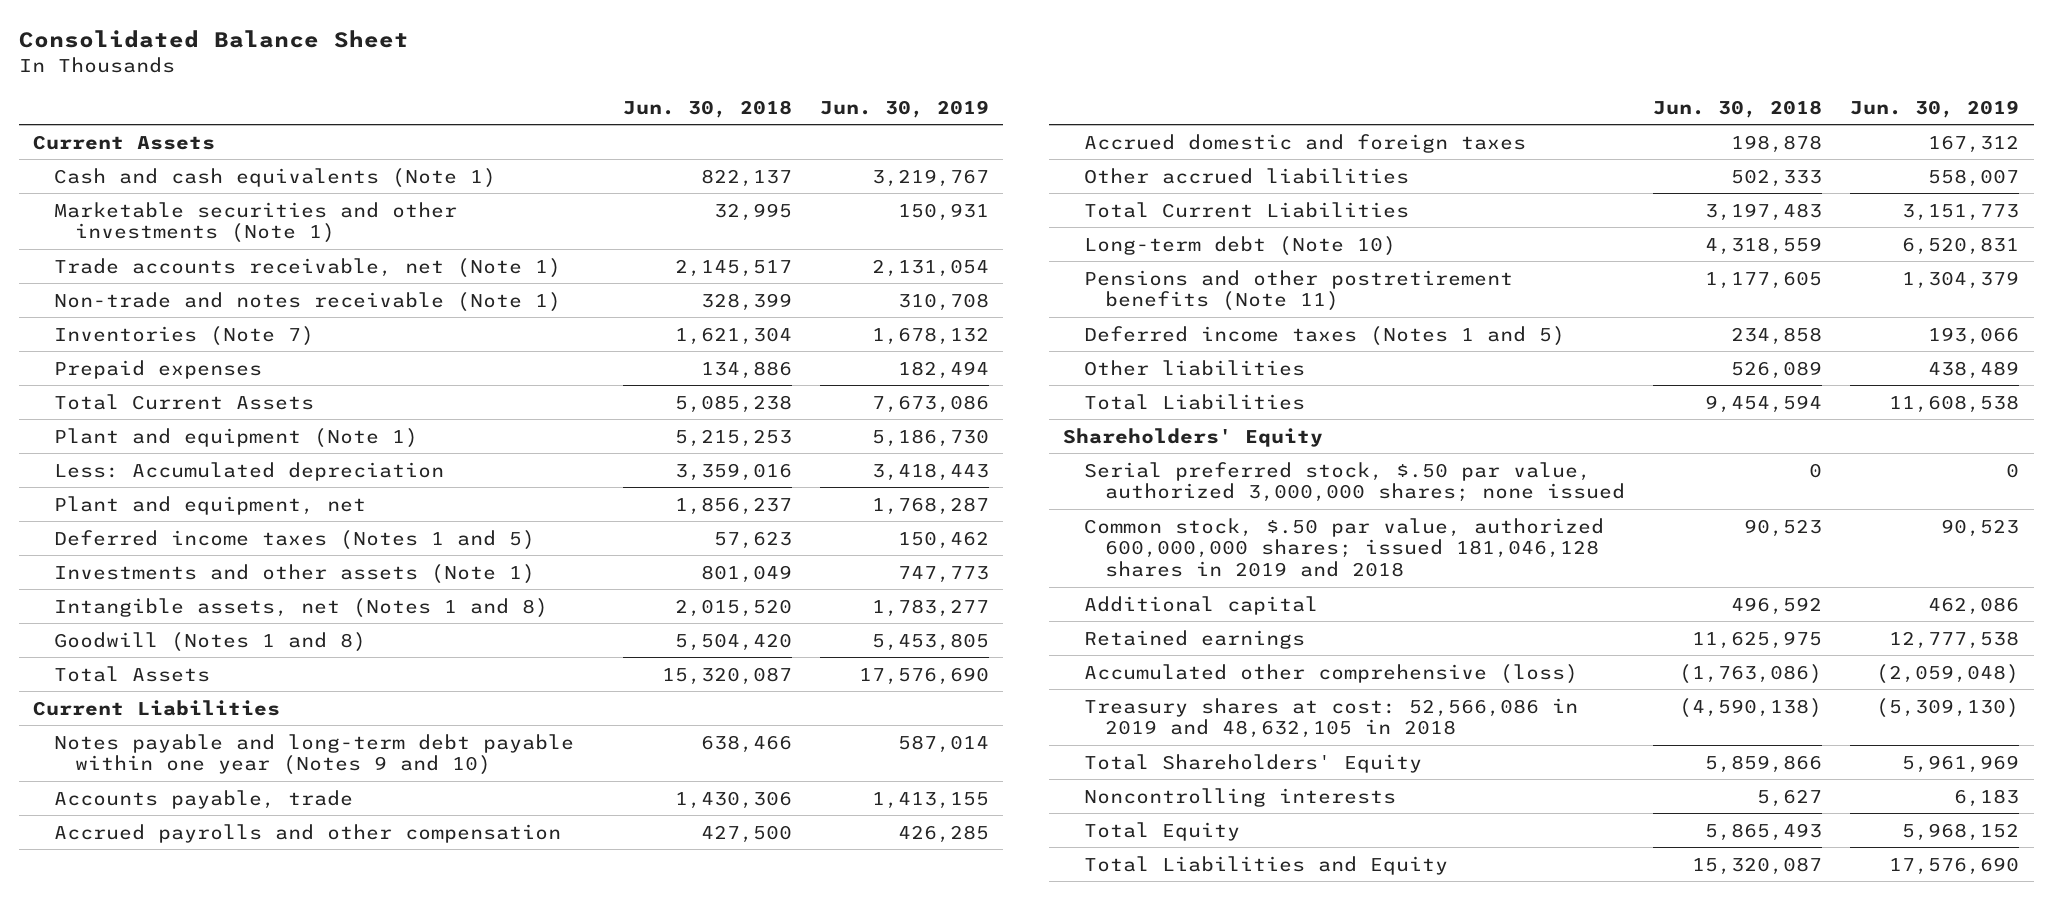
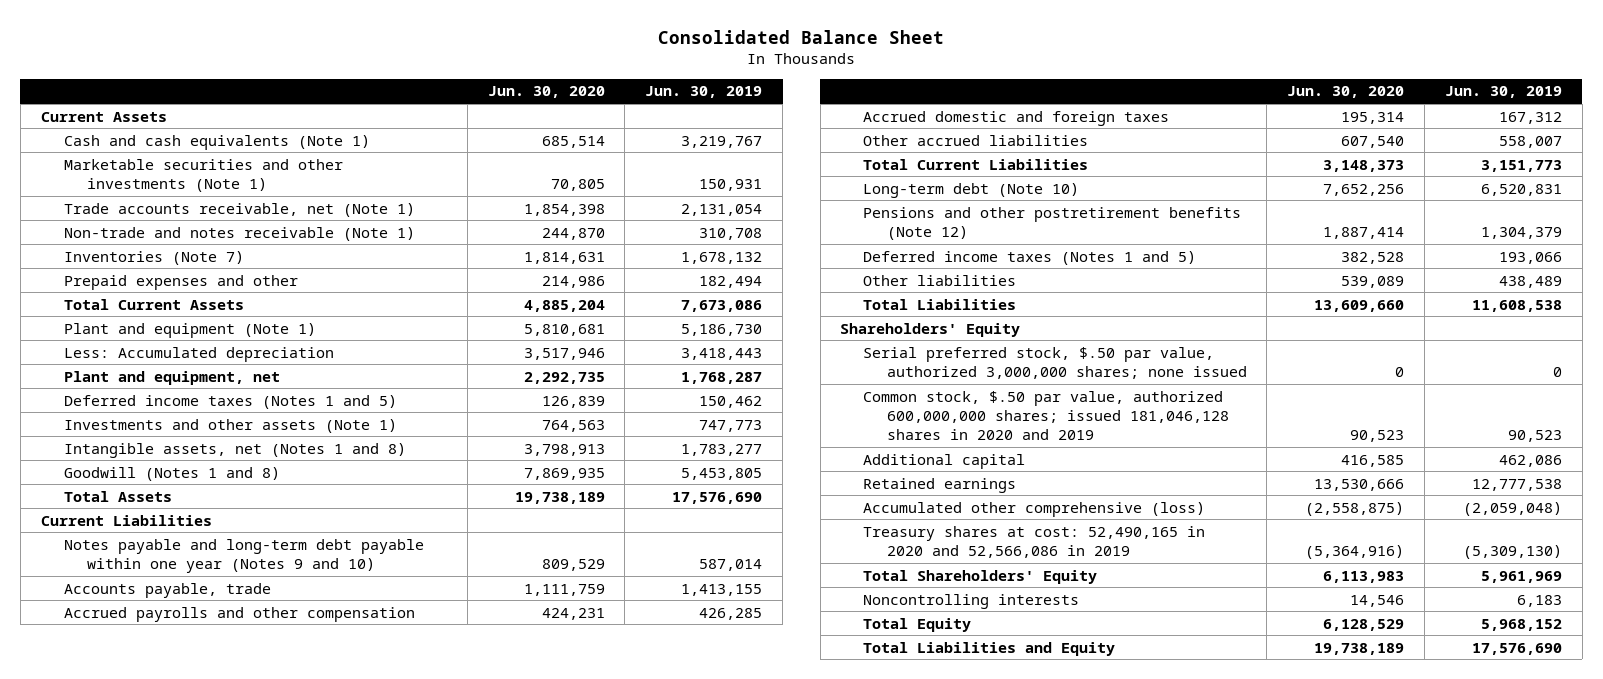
[622,99,792,118] Jun. 30, 2018 -> none
none -> [487,86,605,99] Jun. 30, 2020
[53,359,262,379] Prepaid expenses -> [63,274,298,290] Prepaid expenses and other
[1083,269,1513,312] Pensions and other postretirement benefits (Note 11) -> [863,206,1242,240] Pensions and other postretirement benefits (Note 12)
[1083,517,1604,578] Common stock, $.50 par value, authorized 600,000,000 shares; issued 181,046,128 shares in 2019 and 2018 -> [863,390,1229,441] Common stock, $.50 par value, authorized 600,000,000 shares; issued 181,046,128 shares in 2020 and 2019
[1083,697,1578,739] Treasury shares at cost: 52,566,086 in 2019 and 48,632,105 in 2018 -> [863,525,1206,558] Treasury shares at cost: 52,490,165 in 2020 and 52,566,086 in 2019

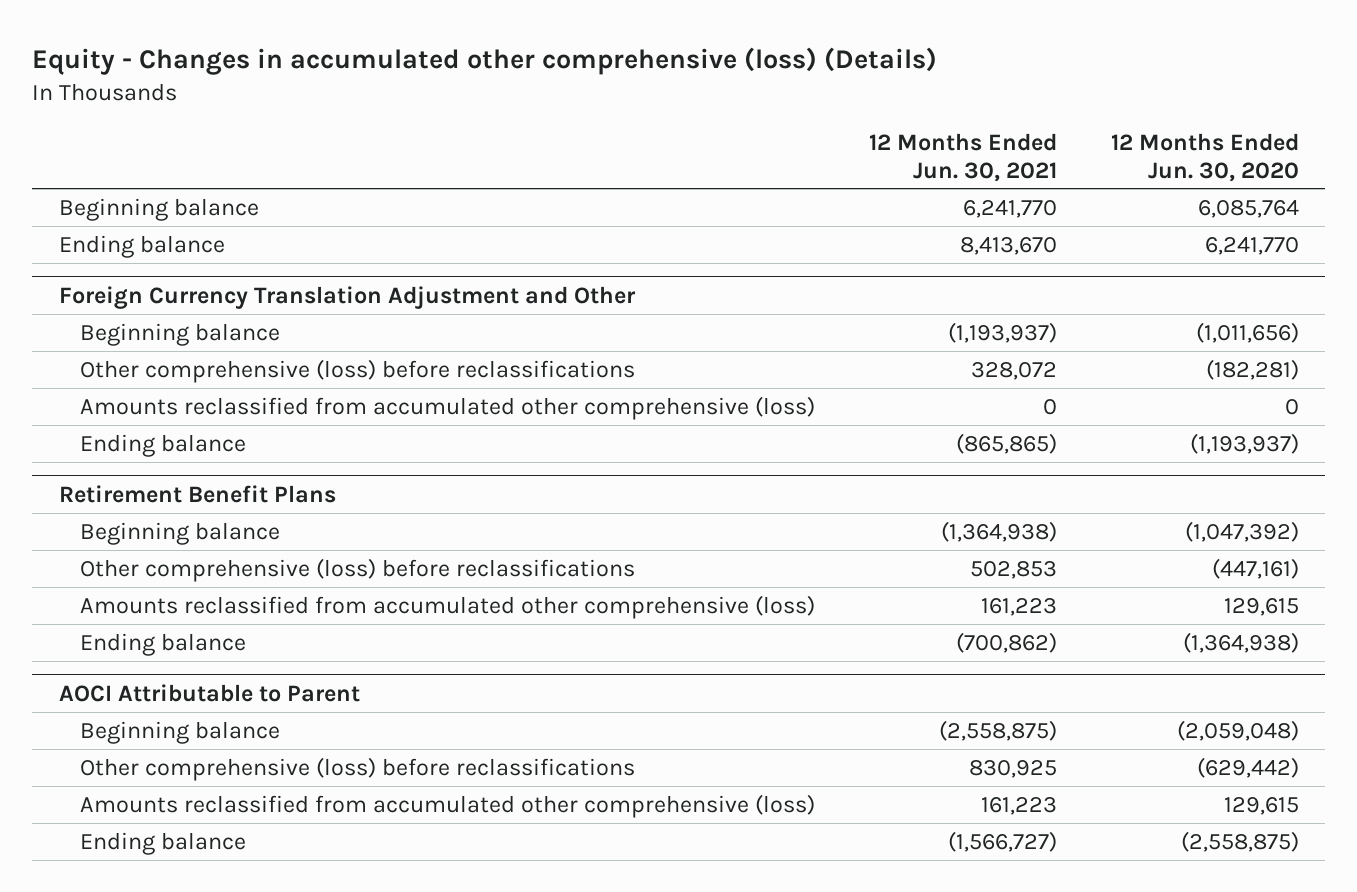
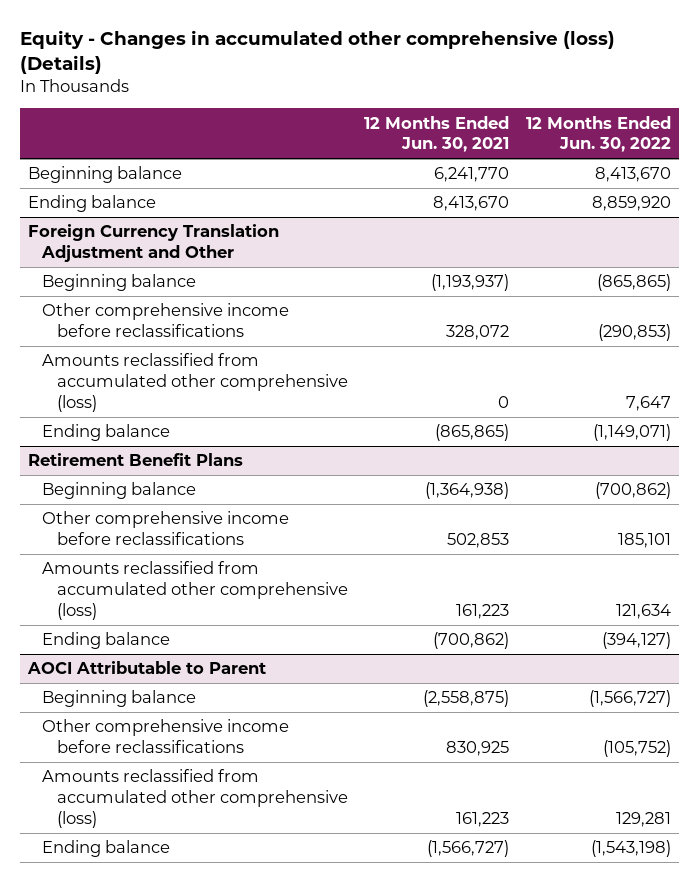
[1110,132,1299,182] 12 Months Ended Jun. 30, 2020 -> none
none -> [526,115,672,153] 12 Months Ended Jun. 30, 2022
[80,358,636,383] Other comprehensive (loss) before reclassifications -> [42,303,290,338] Other comprehensive income before reclassifications
[80,557,636,582] Other comprehensive (loss) before reclassifications -> [42,511,290,546] Other comprehensive income before reclassifications
[80,756,636,781] Other comprehensive (loss) before reclassifications -> [42,719,290,754] Other comprehensive income before reclassifications

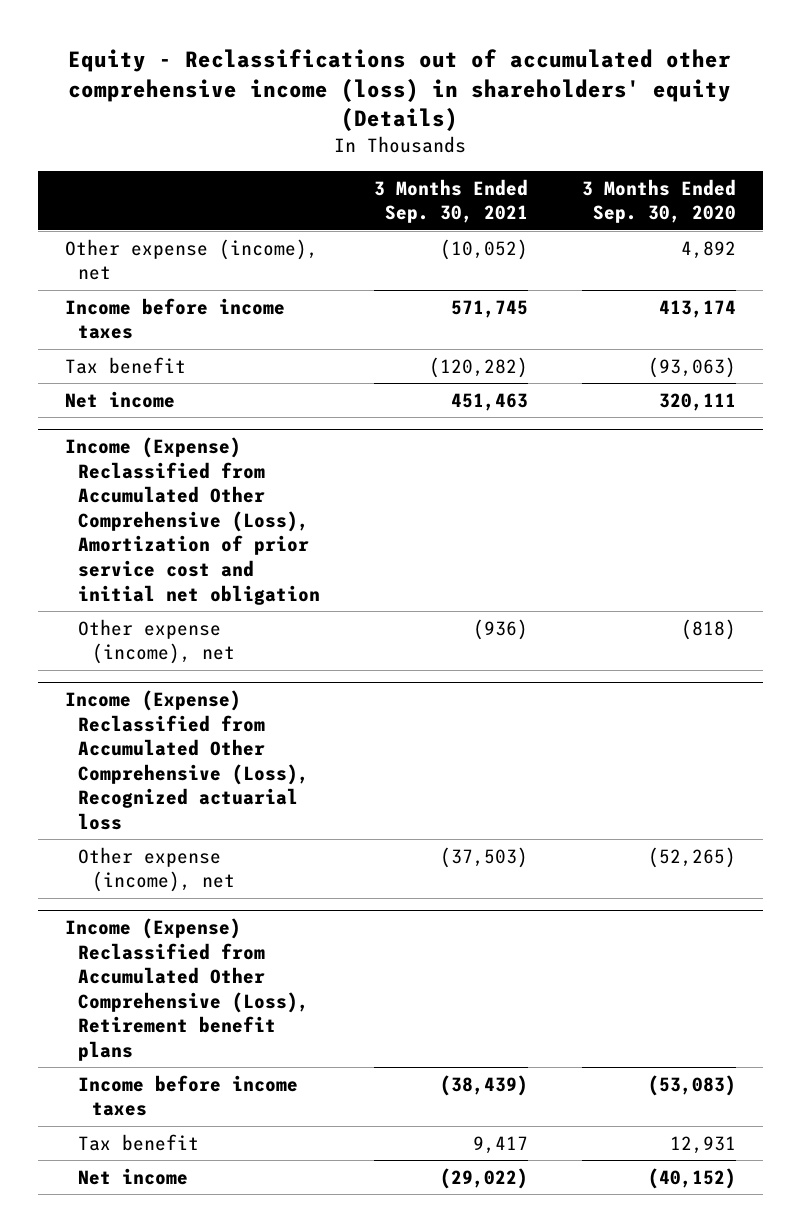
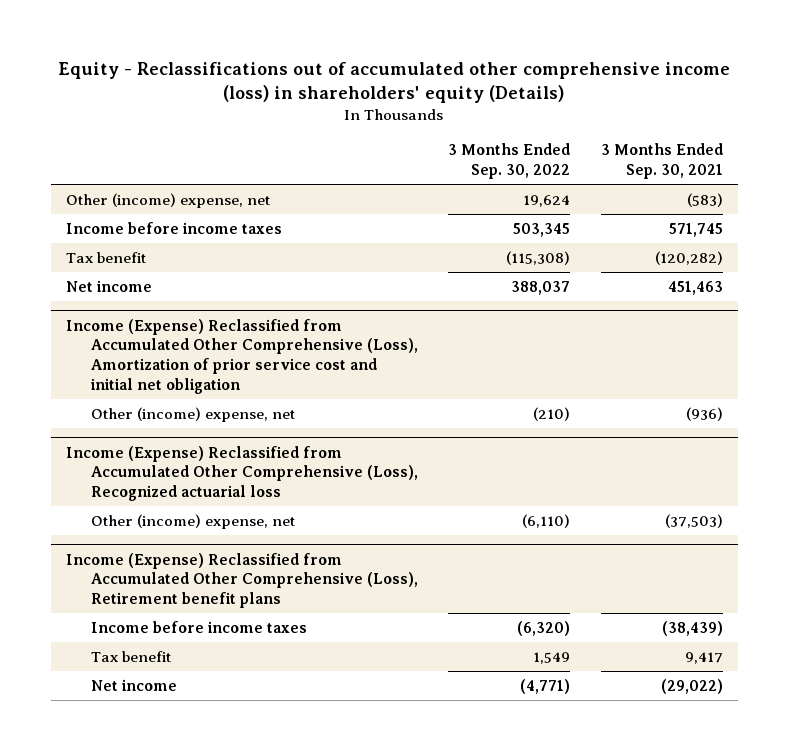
[581,178,736,224] 3 Months Ended Sep. 30, 2020 -> none
none -> [448,143,571,179] 3 Months Ended Sep. 30, 2022
[64,238,318,281] Other expense (income), net -> [66,192,271,208] Other (income) expense, net
[440,238,529,260] (10,052) -> [686,192,723,207] (583)
[78,618,235,665] Other expense (income), net -> [90,406,295,422] Other (income) expense, net
[78,846,235,893] Other expense (income), net -> [90,513,295,529] Other (income) expense, net

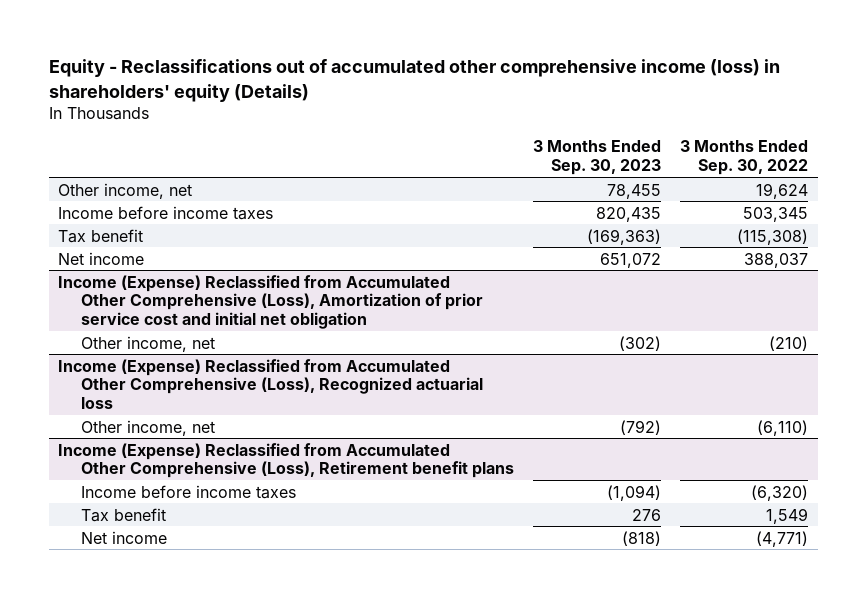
[600,143,723,179] 3 Months Ended Sep. 30, 2021 -> none
none -> [532,140,661,176] 3 Months Ended Sep. 30, 2023
[66,192,271,208] Other (income) expense, net -> [58,182,193,199] Other income, net
[90,406,295,422] Other (income) expense, net -> [80,335,215,352] Other income, net
[90,513,295,529] Other (income) expense, net -> [80,419,215,436] Other income, net

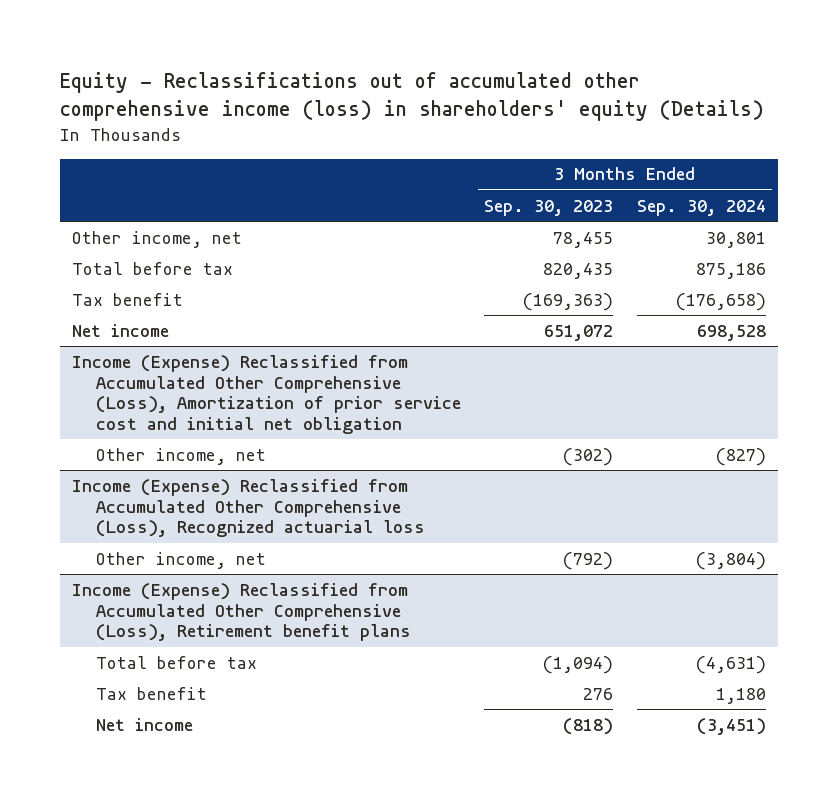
[680,140,809,176] 3 Months Ended Sep. 30, 2022 -> none
none -> [637,199,767,216] Sep. 30, 2024
[58,205,274,220] Income before income taxes -> [72,261,234,275] Total before tax
[80,484,296,499] Income before income taxes -> [95,655,257,669] Total before tax

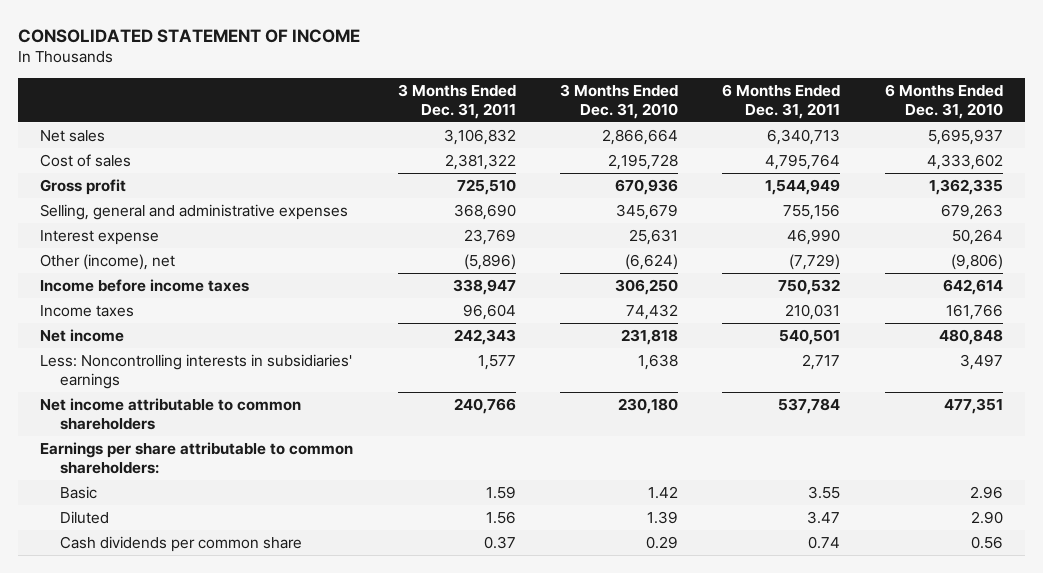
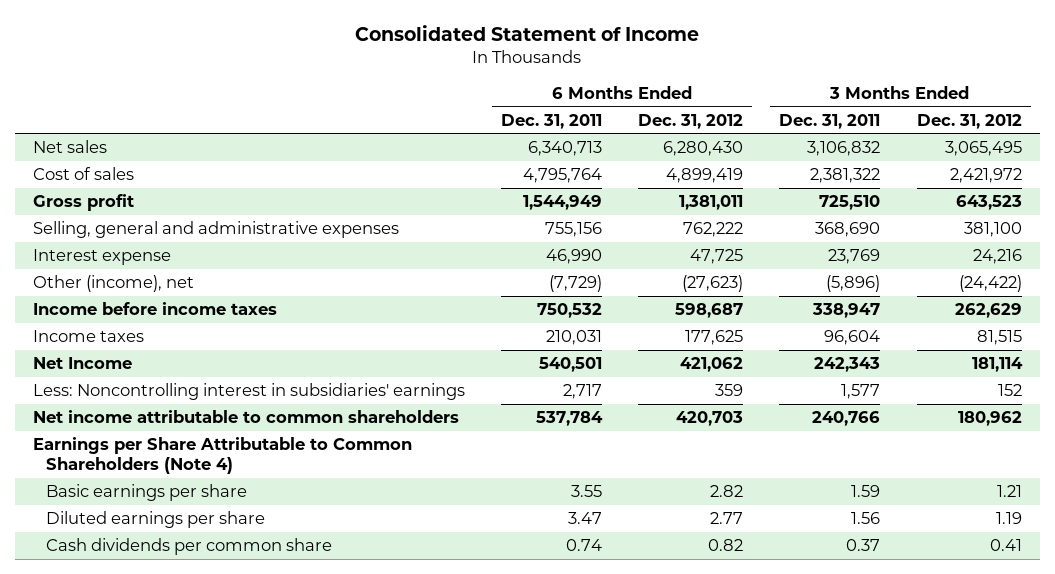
[18,28,361,43] CONSOLIDATED STATEMENT OF INCOME -> [355,24,700,41] Consolidated Statement of Income
[560,83,679,119] 3 Months Ended Dec. 31, 2010 -> none
[884,83,1003,119] 6 Months Ended Dec. 31, 2010 -> none
none -> [638,113,744,129] Dec. 31, 2012
none -> [916,113,1022,129] Dec. 31, 2012
[40,328,125,342] Net income -> [33,357,133,370] Net Income
[40,353,353,389] Less: Noncontrolling interests in subsidiaries' earnings -> [33,383,466,401] Less: Noncontrolling interest in subsidiaries' earnings
[40,441,354,474] Earnings per share attributable to common shareholders: -> [33,437,413,475] Earnings per Share Attributable to Common Shareholders (Note 4)
[60,485,98,499] Basic -> [46,484,248,502] Basic earnings per share
[60,510,110,524] Diluted -> [46,511,266,529] Diluted earnings per share

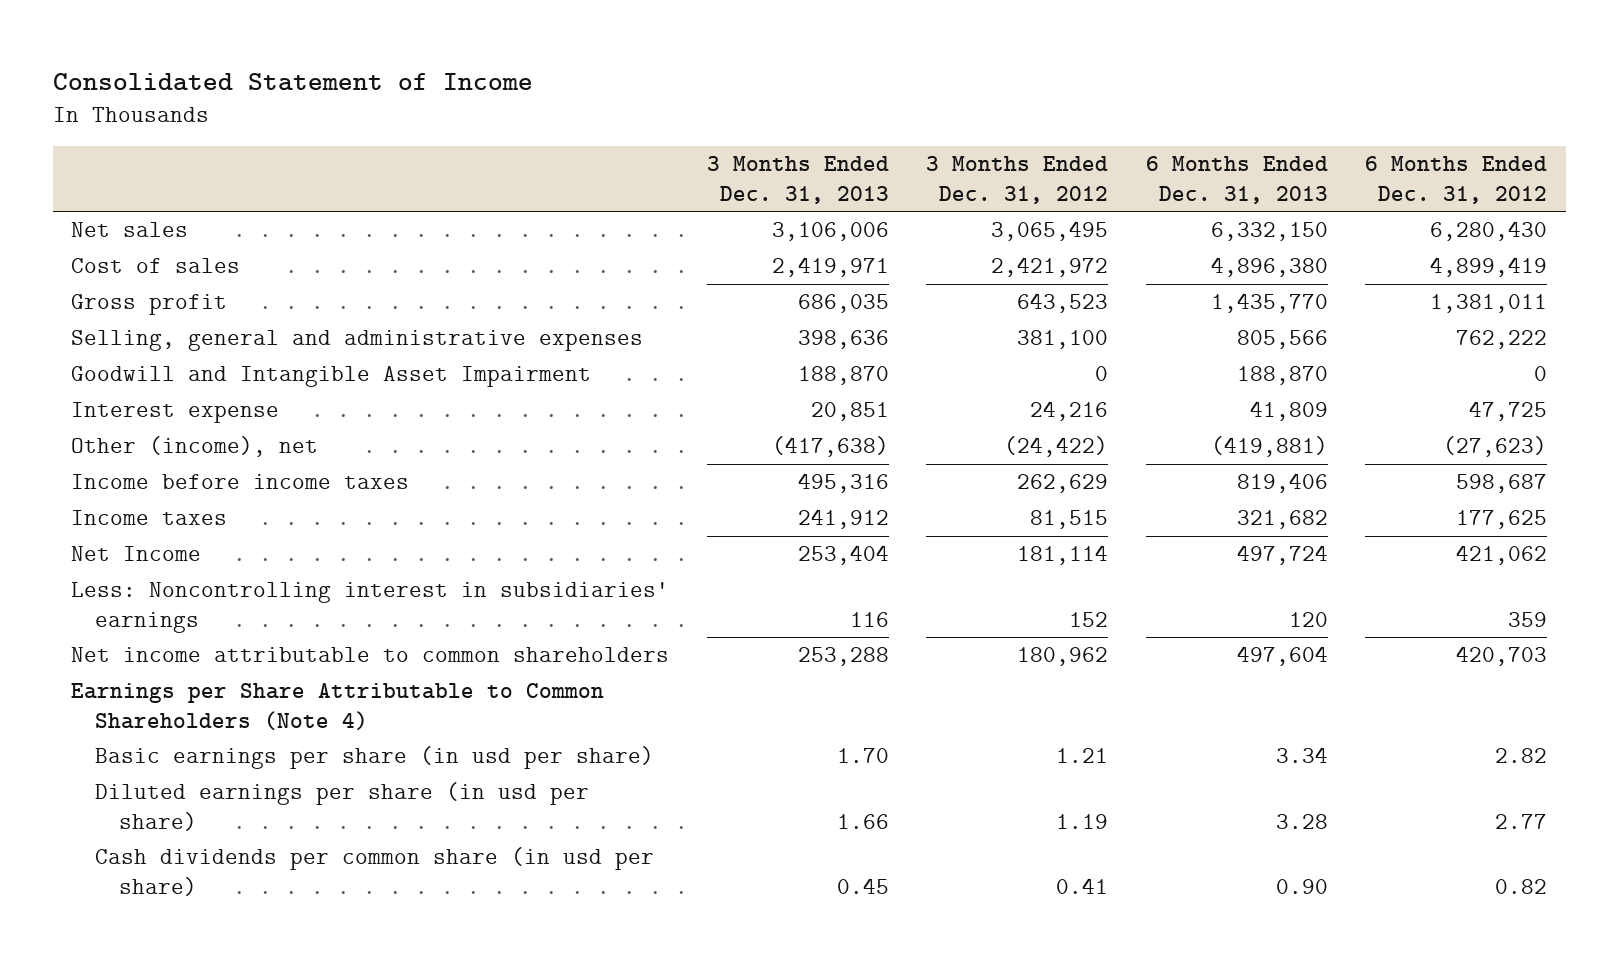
[501,113,603,129] Dec. 31, 2011 -> none
[779,113,881,129] Dec. 31, 2011 -> none
none -> [706,155,889,204] 3 Months Ended Dec. 31, 2013
none -> [1145,155,1328,204] 6 Months Ended Dec. 31, 2013
none -> [71,366,592,388] Goodwill and Intangible Asset Impairment
[46,484,248,502] Basic earnings per share -> [95,746,655,770] Basic earnings per share (in usd per share)
[46,511,266,529] Diluted earnings per share -> [95,782,590,831] Diluted earnings per share (in usd per share)
[46,538,333,556] Cash dividends per common share -> [95,847,655,896] Cash dividends per common share (in usd per share)

